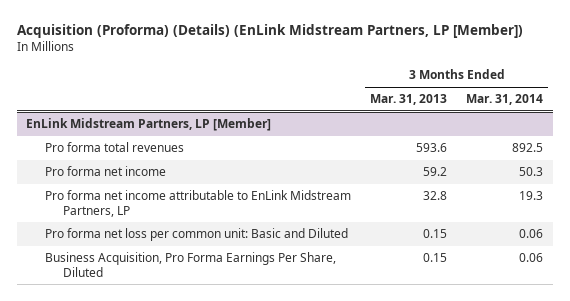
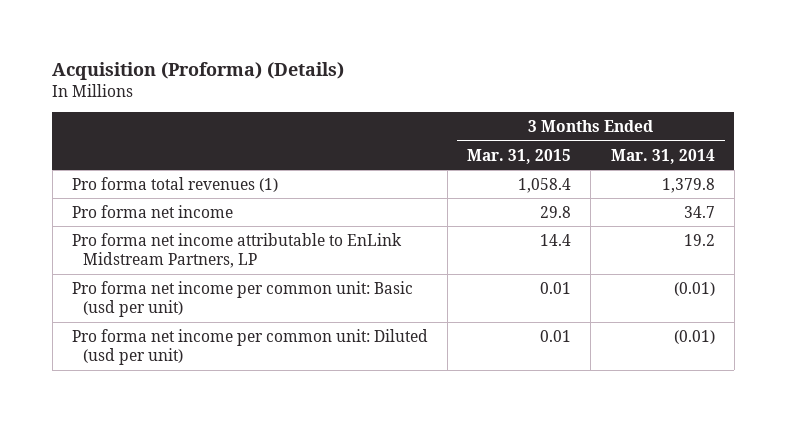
[16,24,523,39] Acquisition (Proforma) (Details) (EnLink Midstream Partners, LP [Member]) -> [52,62,345,81] Acquisition (Proforma) (Details)
[370,94,448,106] Mar. 31, 2013 -> none
none -> [467,148,572,164] Mar. 31, 2015
[26,118,272,132] EnLink Midstream Partners, LP [Member] -> none
[44,142,184,153] Pro forma total revenues -> [71,176,278,192] Pro forma total revenues (1)
[512,143,544,153] 892.5 -> [661,177,715,193] 1,379.8
[519,167,544,177] 50.3 -> [683,205,715,218] 34.7
[519,191,544,201] 19.3 -> [683,233,715,246] 19.2
[44,228,348,242] Pro forma net loss per common unit: Basic and Diluted -> [71,280,413,318] Pro forma net income per common unit: Basic (usd per unit)
[519,229,544,239] 0.06 -> [673,281,715,296] (0.01)
[44,252,336,277] Business Acquisition, Pro Forma Earnings Per Share, Diluted -> [71,328,428,366] Pro forma net income per common unit: Diluted (usd per unit)
[519,253,544,263] 0.06 -> [673,329,715,344] (0.01)

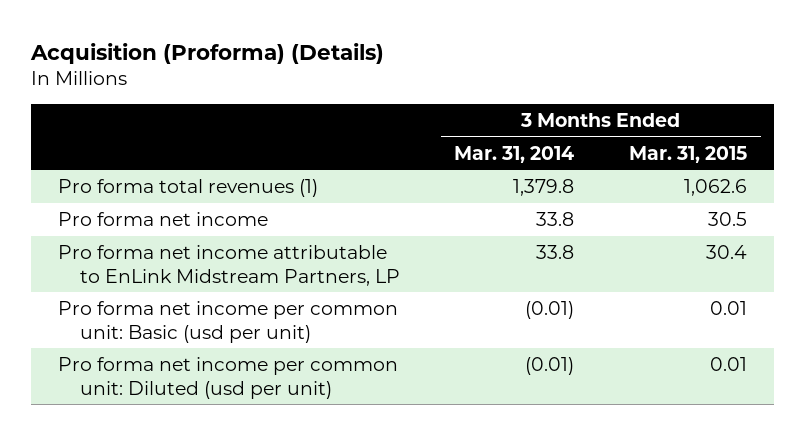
[518,177,572,193] 1,058.4 -> [684,178,748,196] 1,062.6
[540,205,572,218] 29.8 -> [708,211,748,226] 30.5
[683,205,715,218] 34.7 -> [536,211,575,226] 33.8
[540,233,572,246] 14.4 -> [706,244,748,259] 30.4
[683,233,715,246] 19.2 -> [536,244,575,259] 33.8

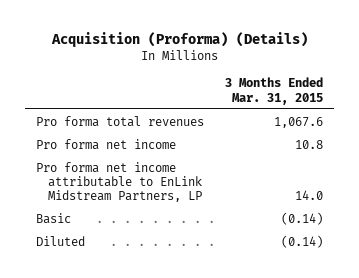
[454,145,575,163] Mar. 31, 2014 -> none
[58,300,399,343] Pro forma net income per common unit: Basic (usd per unit) -> none
[58,356,399,399] Pro forma net income per common unit: Diluted (usd per unit) -> none
[58,178,319,197] Pro forma total revenues (1) -> [35,115,204,127] Pro forma total revenues
[684,178,748,196] 1,062.6 -> [274,116,324,128] 1,067.6
[708,211,748,226] 30.5 -> [295,139,324,149] 10.8
[706,244,748,259] 30.4 -> [295,189,324,200] 14.0
none -> [35,212,71,224] Basic
none -> [35,235,85,246] Diluted

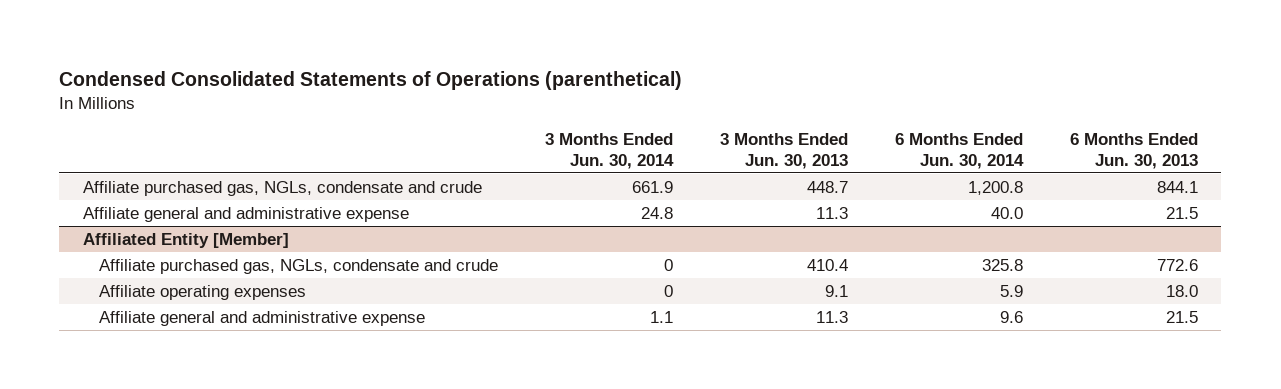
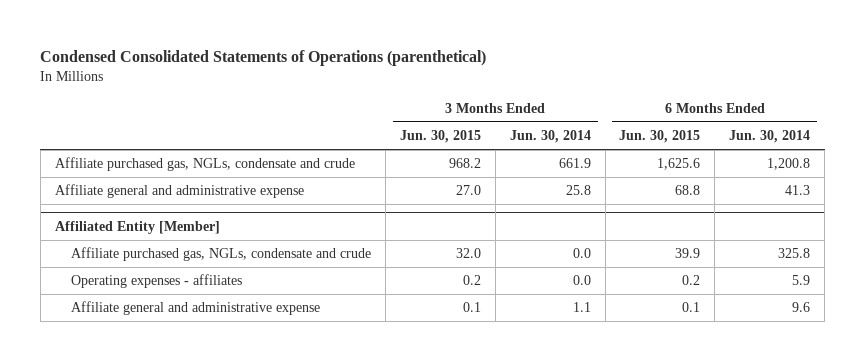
[720,133,849,169] 3 Months Ended Jun. 30, 2013 -> none
[1070,133,1199,169] 6 Months Ended Jun. 30, 2013 -> none
none -> [400,130,482,144] Jun. 30, 2015
none -> [619,130,701,144] Jun. 30, 2015
[641,207,674,220] 24.8 -> [565,185,591,196] 25.8
[991,207,1024,220] 40.0 -> [785,185,811,196] 41.3
[664,259,674,272] 0 -> [572,248,591,259] 0.0
[99,285,307,301] Affiliate operating expenses -> [71,274,243,289] Operating expenses - affiliates
[664,285,674,298] 0 -> [572,275,591,286] 0.0

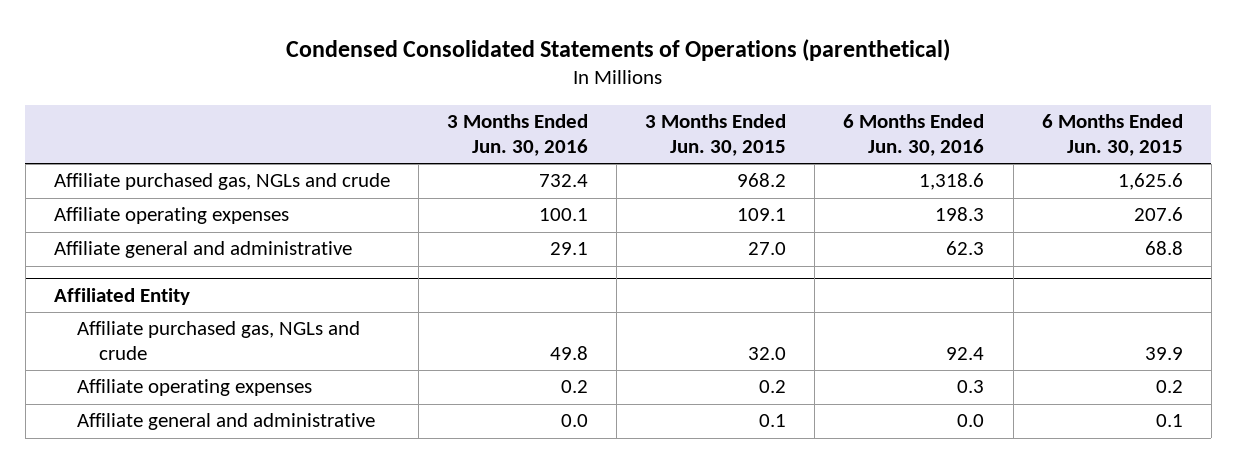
[509,130,591,144] Jun. 30, 2014 -> none
[729,130,811,144] Jun. 30, 2014 -> none
none -> [447,113,589,156] 3 Months Ended Jun. 30, 2016
none -> [843,113,985,156] 6 Months Ended Jun. 30, 2016
[54,157,355,172] Affiliate purchased gas, NGLs, condensate and crude -> [53,173,390,191] Affiliate purchased gas, NGLs and crude
none -> [53,207,289,225] Affiliate operating expenses
[54,184,304,199] Affiliate general and administrative expense -> [53,241,352,259] Affiliate general and administrative
[54,220,220,234] Affiliated Entity [Member] -> [53,287,190,305] Affiliated Entity
[71,247,372,262] Affiliate purchased gas, NGLs, condensate and crude -> [76,321,360,361] Affiliate purchased gas, NGLs and crude
[71,274,243,289] Operating expenses - affiliates -> [76,379,312,397] Affiliate operating expenses
[71,301,321,316] Affiliate general and administrative expense -> [76,413,375,431] Affiliate general and administrative

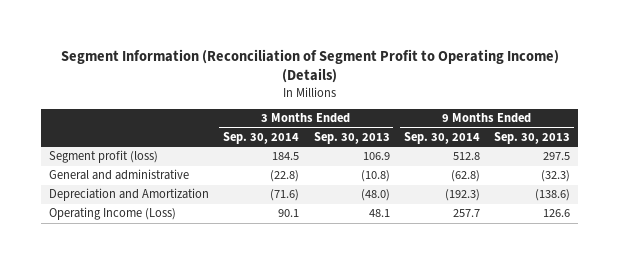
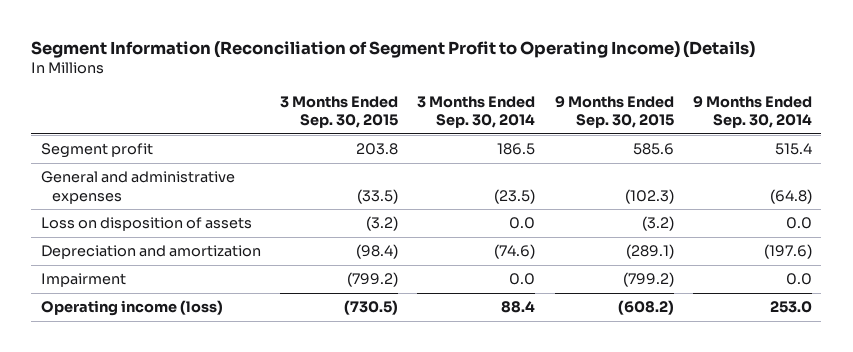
[313,132,390,145] Sep. 30, 2013 -> none
[494,132,571,145] Sep. 30, 2013 -> none
none -> [280,95,399,129] 3 Months Ended Sep. 30, 2015
none -> [554,95,674,129] 9 Months Ended Sep. 30, 2015
[48,150,158,164] Segment profit (loss) -> [40,143,153,159] Segment profit
[272,152,300,161] 184.5 -> [497,143,536,156] 186.5
[453,152,481,161] 512.8 -> [774,143,812,156] 515.4
[48,169,189,181] General and administrative -> [40,171,235,204] General and administrative expenses
[270,170,300,183] (22.8) -> [494,188,536,204] (23.5)
[451,170,481,183] (62.8) -> [769,188,812,204] (64.8)
none -> [40,217,252,232] Loss on disposition of assets
[48,188,209,202] Depreciation and Amortization -> [40,245,261,260] Depreciation and amortization
[270,189,300,202] (71.6) -> [494,244,536,260] (74.6)
[445,189,481,202] (192.3) -> [763,244,812,260] (197.6)
none -> [40,273,126,288] Impairment
[48,207,176,221] Operating Income (Loss) -> [40,300,223,317] Operating income (loss)
[278,209,300,218] 90.1 -> [501,301,536,314] 88.4
[453,209,481,218] 257.7 -> [769,301,812,314] 253.0

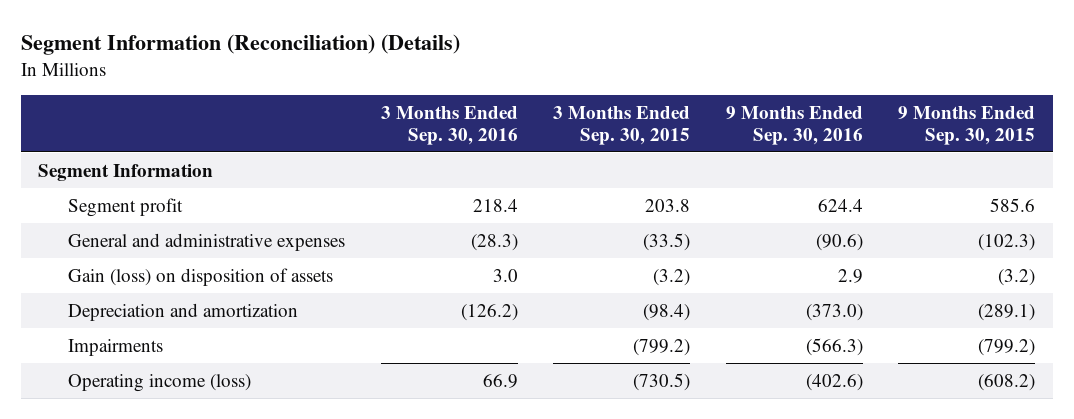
[31,40,756,58] Segment Information (Reconciliation of Segment Profit to Operating Income) (Details) -> [20,34,460,56] Segment Information (Reconciliation) (Details)
[417,95,536,129] 3 Months Ended Sep. 30, 2014 -> none
[692,95,812,129] 9 Months Ended Sep. 30, 2014 -> none
none -> [380,105,518,145] 3 Months Ended Sep. 30, 2016
none -> [725,105,863,145] 9 Months Ended Sep. 30, 2016
none -> [38,163,214,181] Segment Information
[40,217,252,232] Loss on disposition of assets -> [68,267,334,286] Gain (loss) on disposition of assets
[40,273,126,288] Impairment -> [68,338,164,356] Impairments

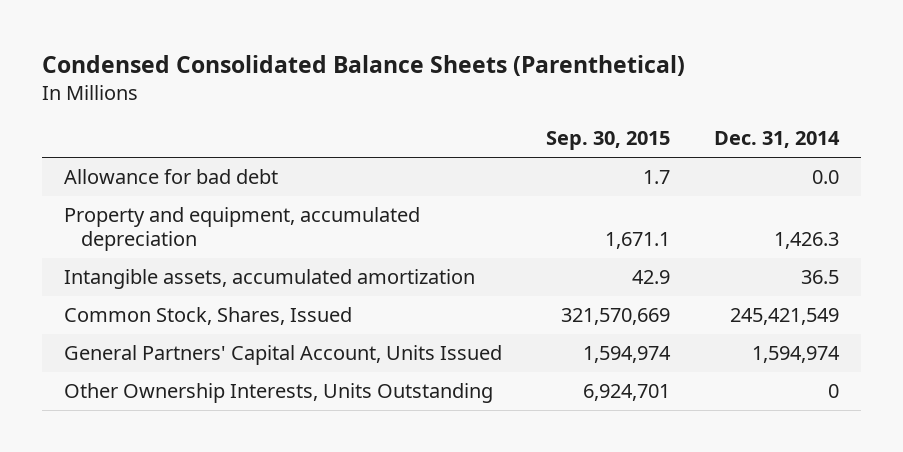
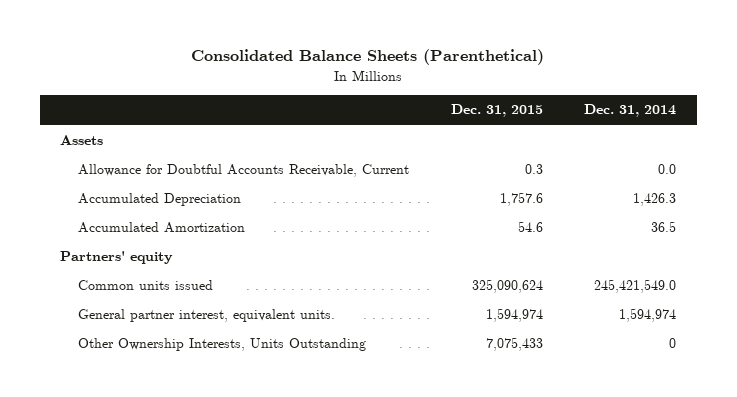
[42,54,686,76] Condensed Consolidated Balance Sheets (Parenthetical) -> [191,49,545,66] Consolidated Balance Sheets (Parenthetical)
[545,131,670,151] Sep. 30, 2015 -> none
none -> [450,104,543,118] Dec. 31, 2015
none -> [60,134,104,145] Assets
[63,169,278,185] Allowance for bad debt -> [77,163,409,177] Allowance for Doubtful Accounts Receivable, Current
[63,207,420,252] Property and equipment, accumulated depreciation -> [77,192,241,206] Accumulated Depreciation
[63,269,475,290] Intangible assets, accumulated amortization -> [77,221,245,233] Accumulated Amortization
none -> [60,250,174,264] Partners' equity
[63,307,352,326] Common Stock, Shares, Issued -> [77,279,213,290] Common units issued
[729,308,839,326] 245,421,549 -> [594,278,677,293] 245,421,549.0
[63,345,502,366] General Partners' Capital Account, Units Issued -> [77,308,335,322] General partner interest, equivalent units.

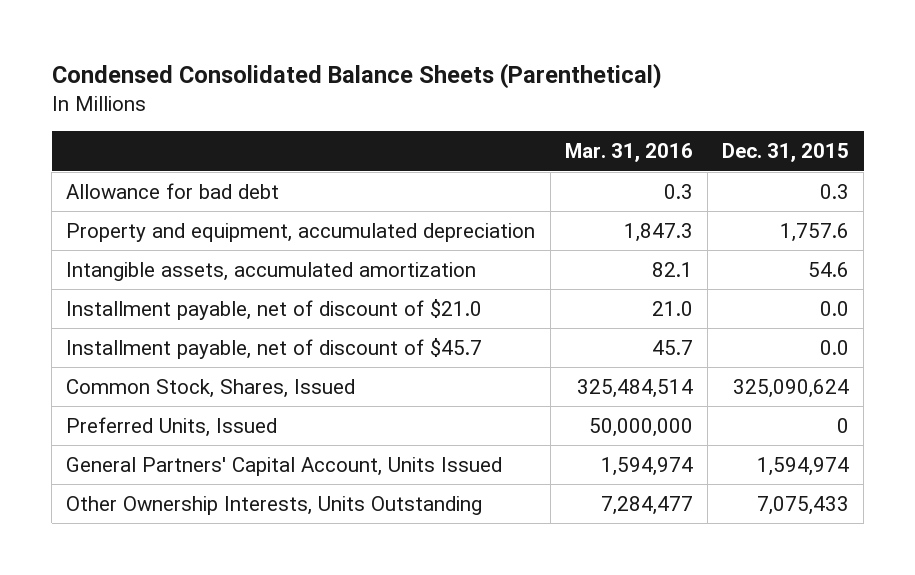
[191,49,545,66] Consolidated Balance Sheets (Parenthetical) -> [51,63,662,90] Condensed Consolidated Balance Sheets (Parenthetical)
[584,104,677,118] Dec. 31, 2014 -> none
none -> [564,143,693,163] Mar. 31, 2016
[60,134,104,145] Assets -> none
[60,250,174,264] Partners' equity -> none
[77,163,409,177] Allowance for Doubtful Accounts Receivable, Current -> [66,182,280,199] Allowance for bad debt
[77,192,241,206] Accumulated Depreciation -> [66,222,536,242] Property and equipment, accumulated depreciation
[77,221,245,233] Accumulated Amortization -> [66,261,477,281] Intangible assets, accumulated amortization
none -> [66,298,483,320] Installment payable, net of discount of $21.0
none -> [66,337,483,359] Installment payable, net of discount of $45.7
[77,279,213,290] Common units issued -> [66,378,356,398] Common Stock, Shares, Issued
none -> [66,416,278,437] Preferred Units, Issued
[77,308,335,322] General partner interest, equivalent units. -> [66,456,503,476] General Partners' Capital Account, Units Issued

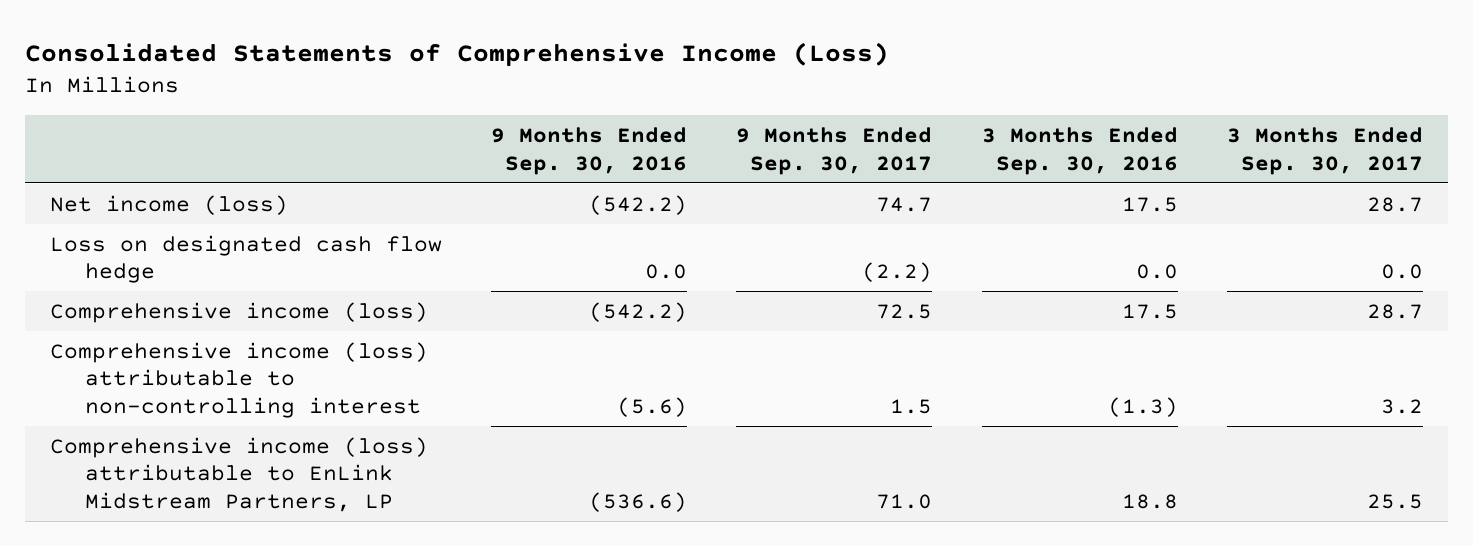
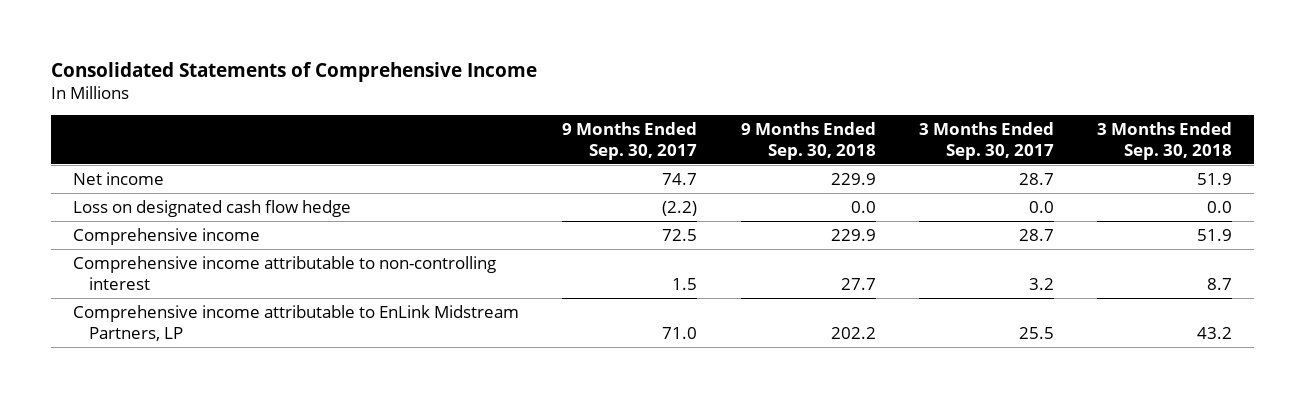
[24,41,889,67] Consolidated Statements of Comprehensive Income (Loss) -> [51,61,538,82] Consolidated Statements of Comprehensive Income
[490,127,687,175] 9 Months Ended Sep. 30, 2016 -> none
[981,127,1178,175] 3 Months Ended Sep. 30, 2016 -> none
none -> [740,121,876,160] 9 Months Ended Sep. 30, 2018
none -> [1097,121,1233,160] 3 Months Ended Sep. 30, 2018
[49,194,288,215] Net income (loss) -> [73,171,165,185] Net income
[49,301,428,323] Comprehensive income (loss) -> [73,227,261,245] Comprehensive income
[49,341,428,418] Comprehensive income (loss) attributable to non-controlling interest -> [73,255,497,290] Comprehensive income attributable to non-controlling interest
[49,436,428,512] Comprehensive income (loss) attributable to EnLink Midstream Partners, LP -> [73,304,520,341] Comprehensive income attributable to EnLink Midstream Partners, LP

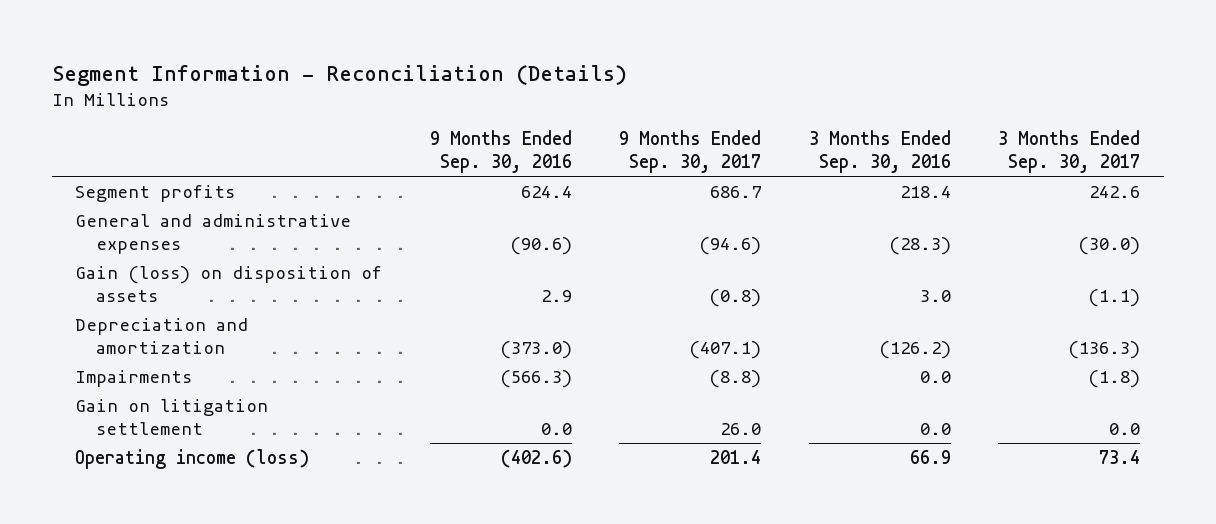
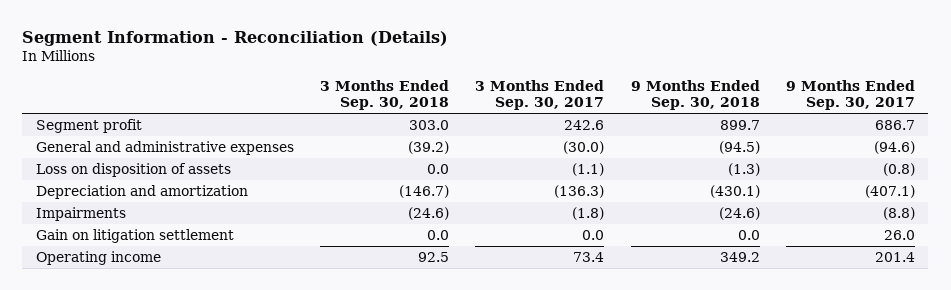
[429,130,572,174] 9 Months Ended Sep. 30, 2016 -> none
[808,130,951,174] 3 Months Ended Sep. 30, 2016 -> none
none -> [320,79,450,111] 3 Months Ended Sep. 30, 2018
none -> [630,79,760,111] 9 Months Ended Sep. 30, 2018
[75,184,236,202] Segment profits -> [35,119,142,134] Segment profit
[75,265,383,302] Gain (loss) on disposition of assets -> [35,163,231,178] Loss on disposition of assets
[75,448,310,469] Operating income (loss) -> [35,251,161,266] Operating income

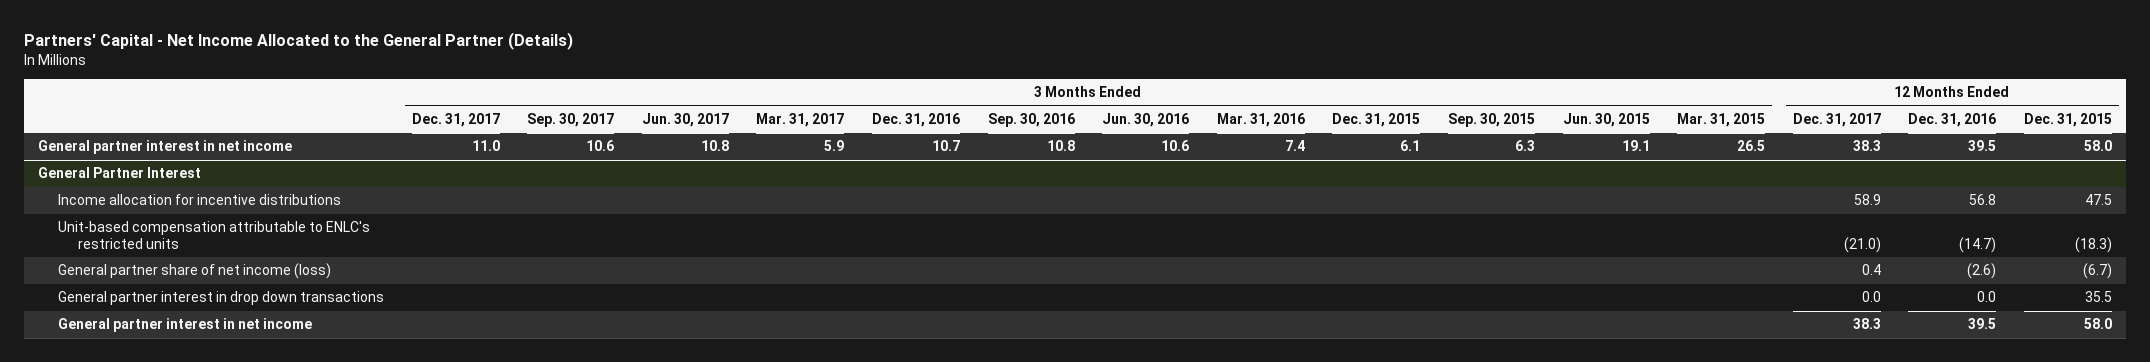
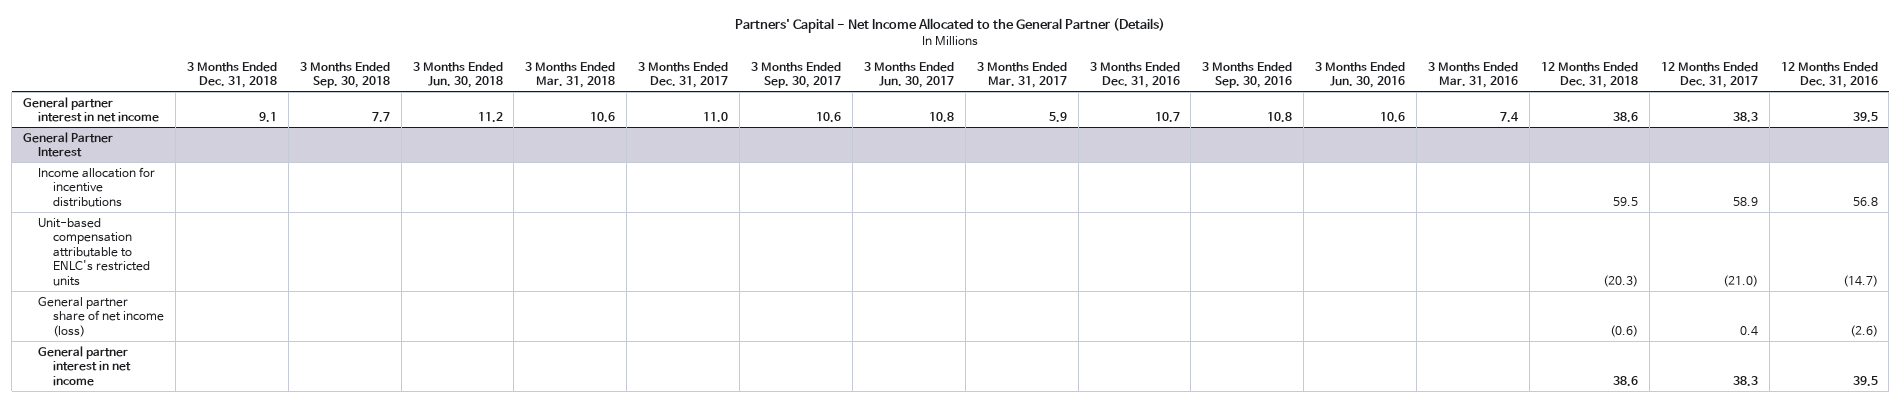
[1332,112,1421,127] Dec. 31, 2015 -> none
[1447,112,1535,127] Sep. 30, 2015 -> none
[1562,112,1650,127] Jun. 30, 2015 -> none
[1677,112,1766,127] Mar. 31, 2015 -> none
[2023,112,2112,127] Dec. 31, 2015 -> none
none -> [186,61,277,89] 3 Months Ended Dec. 31, 2018
none -> [299,61,390,89] 3 Months Ended Sep. 30, 2018
none -> [412,61,503,89] 3 Months Ended Jun. 30, 2018
none -> [525,61,616,89] 3 Months Ended Mar. 31, 2018
none -> [1540,61,1638,89] 12 Months Ended Dec. 31, 2018
[58,291,385,306] General partner interest in drop down transactions -> none

